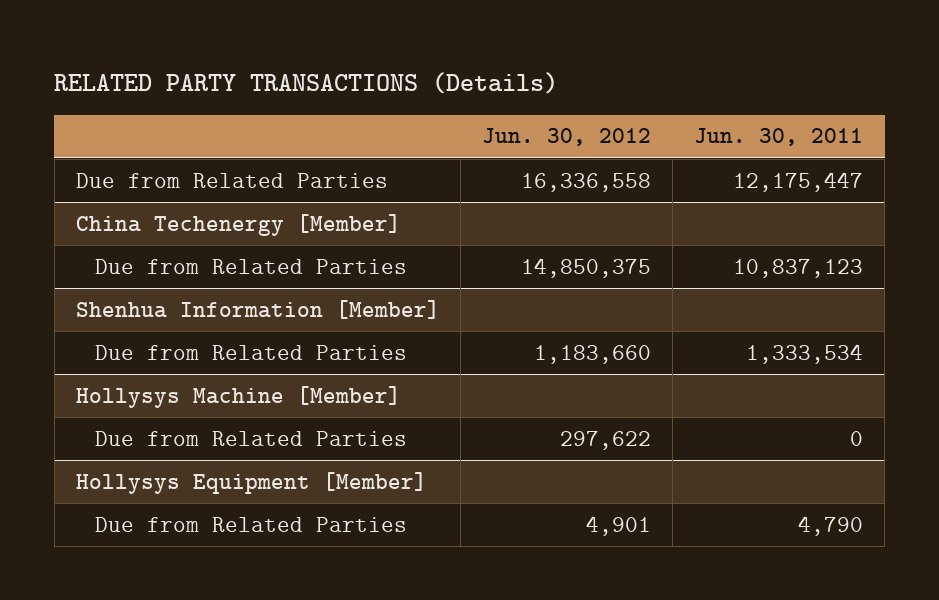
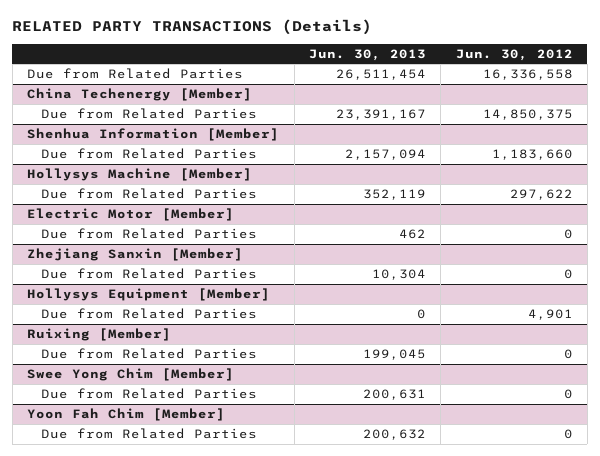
[694,128,864,147] Jun. 30, 2011 -> none
none -> [308,48,426,61] Jun. 30, 2013
none -> [27,208,235,222] Electric Motor [Member]
none -> [40,228,257,240] Due from Related Parties
none -> [27,248,244,262] Zhejiang Sanxin [Member]
none -> [40,268,257,280] Due from Related Parties
none -> [27,328,172,342] Ruixing [Member]
none -> [40,348,257,360] Due from Related Parties
none -> [27,368,235,382] Swee Yong Chim [Member]
none -> [40,388,257,400] Due from Related Parties
none -> [27,408,226,422] Yoon Fah Chim [Member]
none -> [40,428,257,440] Due from Related Parties

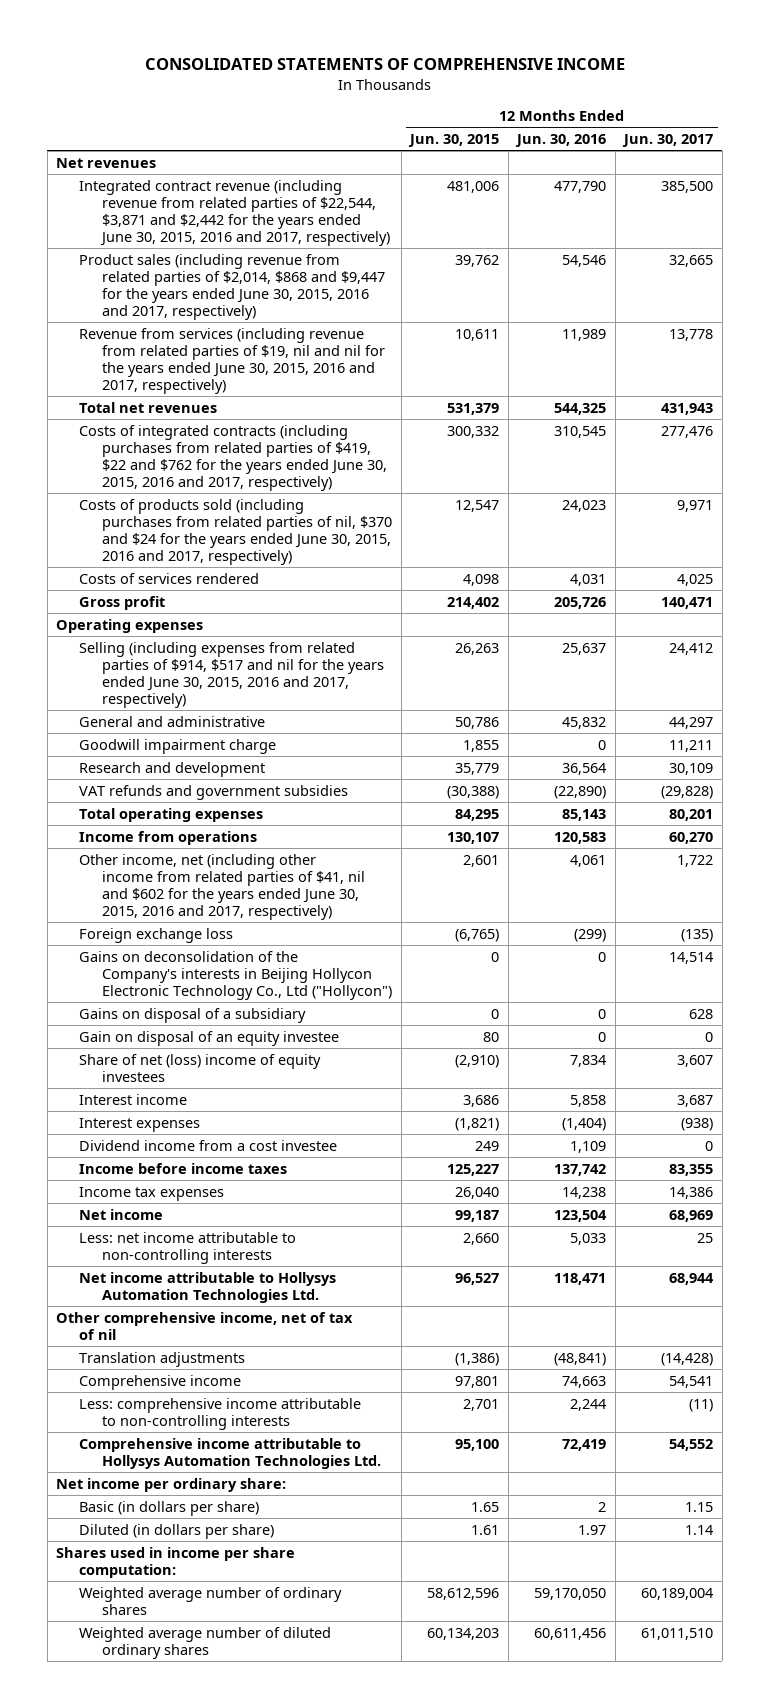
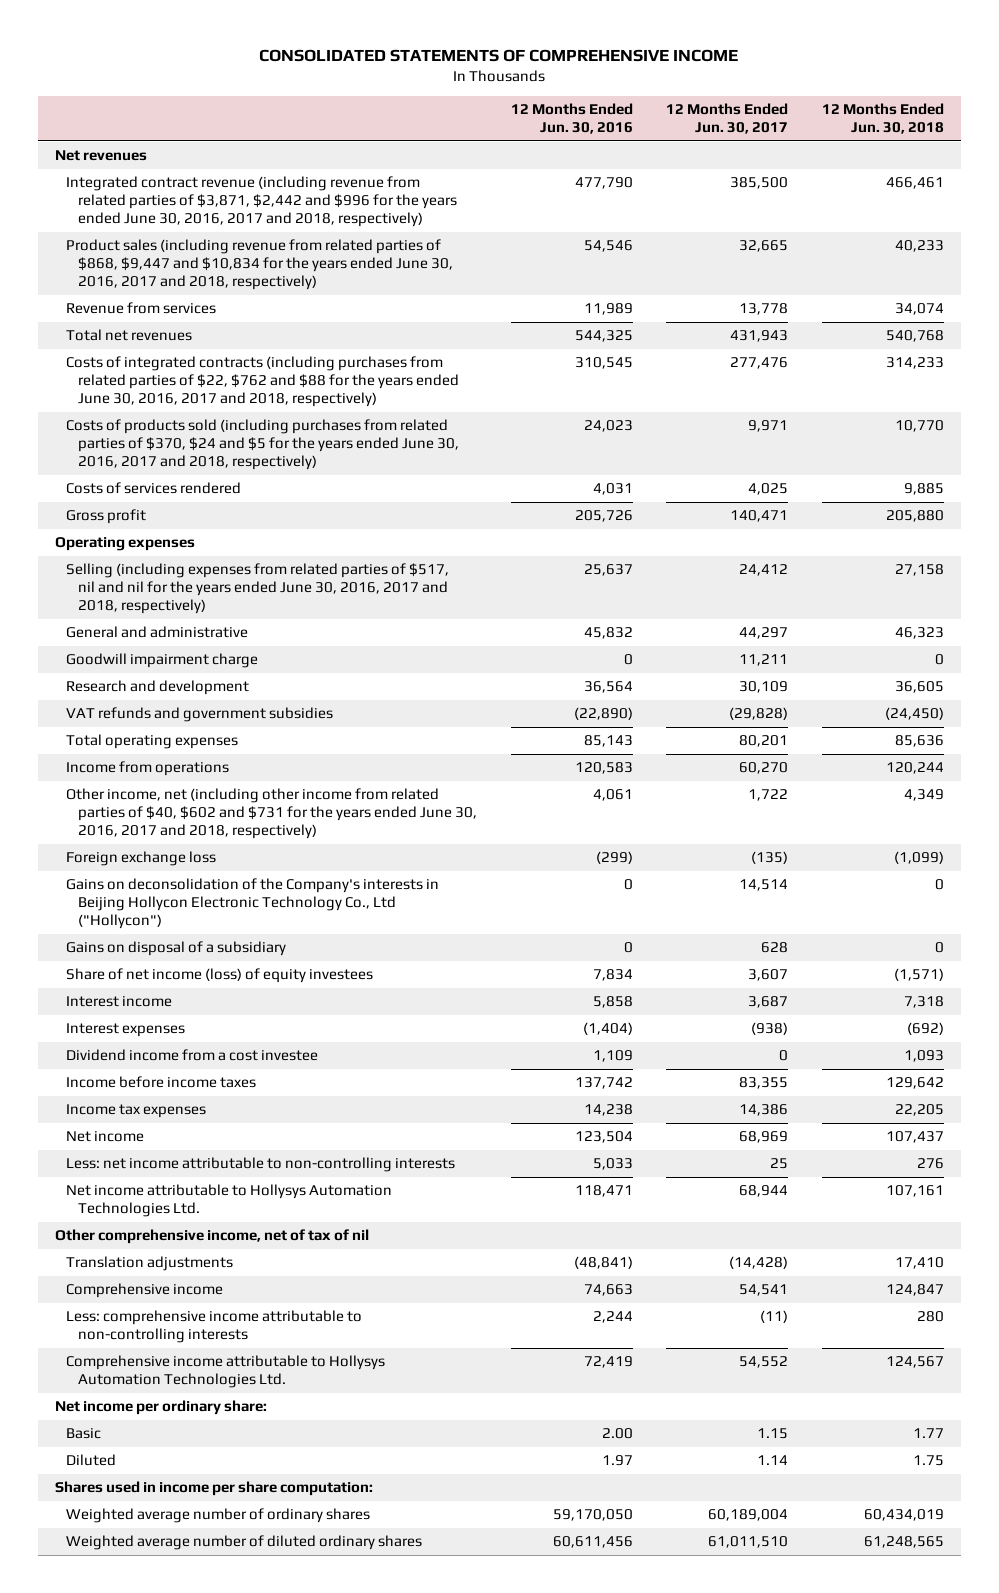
[408,133,500,147] Jun. 30, 2015 -> none
none -> [822,103,945,135] 12 Months Ended Jun. 30, 2018
[79,179,391,246] Integrated contract revenue (including revenue from related parties of $22,544, $3,871 and $2,442 for the years ended June 30, 2015, 2016 and 2017, respectively) -> [66,176,457,228] Integrated contract revenue (including revenue from related parties of $3,871, $2,442 and $996 for the years ended June 30, 2016, 2017 and 2018, respectively)
[79,253,386,320] Product sales (including revenue from related parties of $2,014, $868 and $9,447 for the years ended June 30, 2015, 2016 and 2017, respectively) -> [66,239,453,291] Product sales (including revenue from related parties of $868, $9,447 and $10,834 for the years ended June 30, 2016, 2017 and 2018, respectively)
[79,327,386,394] Revenue from services (including revenue from related parties of $19, nil and nil for the years ended June 30, 2015, 2016 and 2017, respectively) -> [66,302,217,315] Revenue from services
[79,424,388,491] Costs of integrated contracts (including purchases from related parties of $419, $22 and $762 for the years ended June 30, 2015, 2016 and 2017, respectively) -> [66,356,459,408] Costs of integrated contracts (including purchases from related parties of $22, $762 and $88 for the years ended June 30, 2016, 2017 and 2018, respectively)
[79,498,393,565] Costs of products sold (including purchases from related parties of nil, $370 and $24 for the years ended June 30, 2015, 2016 and 2017, respectively) -> [66,419,459,471] Costs of products sold (including purchases from related parties of $370, $24 and $5 for the years ended June 30, 2016, 2017 and 2018, respectively)
[79,641,385,708] Selling (including expenses from related parties of $914, $517 and nil for the years ended June 30, 2015, 2016 and 2017, respectively) -> [66,563,450,615] Selling (including expenses from related parties of $517, nil and nil for the years ended June 30, 2016, 2017 and 2018, respectively)
[79,853,366,920] Other income, net (including other income from related parties of $41, nil and $602 for the years ended June 30, 2015, 2016 and 2017, respectively) -> [66,788,477,840] Other income, net (including other income from related parties of $40, $602 and $731 for the years ended June 30, 2016, 2017 and 2018, respectively)
[79,1030,340,1046] Gain on disposal of an equity investee -> none
[79,1053,322,1082] Share of net (loss) income of equity investees -> [66,968,374,984] Share of net income (loss) of equity investees
[79,1500,260,1516] Basic (in dollars per share) -> [66,1428,102,1440] Basic
[598,1501,607,1512] 2 -> [601,1428,633,1440] 2.00
[79,1523,275,1539] Diluted (in dollars per share) -> [66,1454,117,1467] Diluted

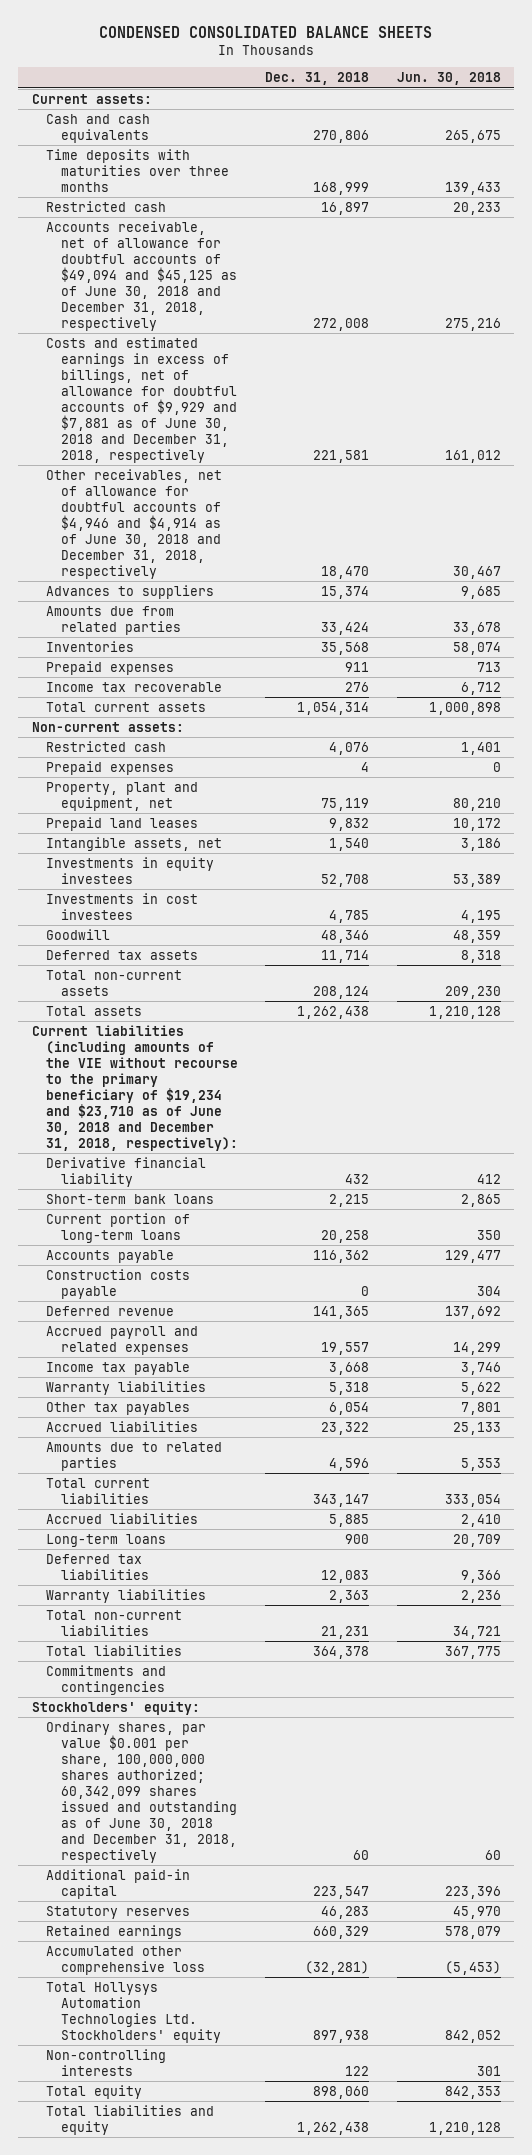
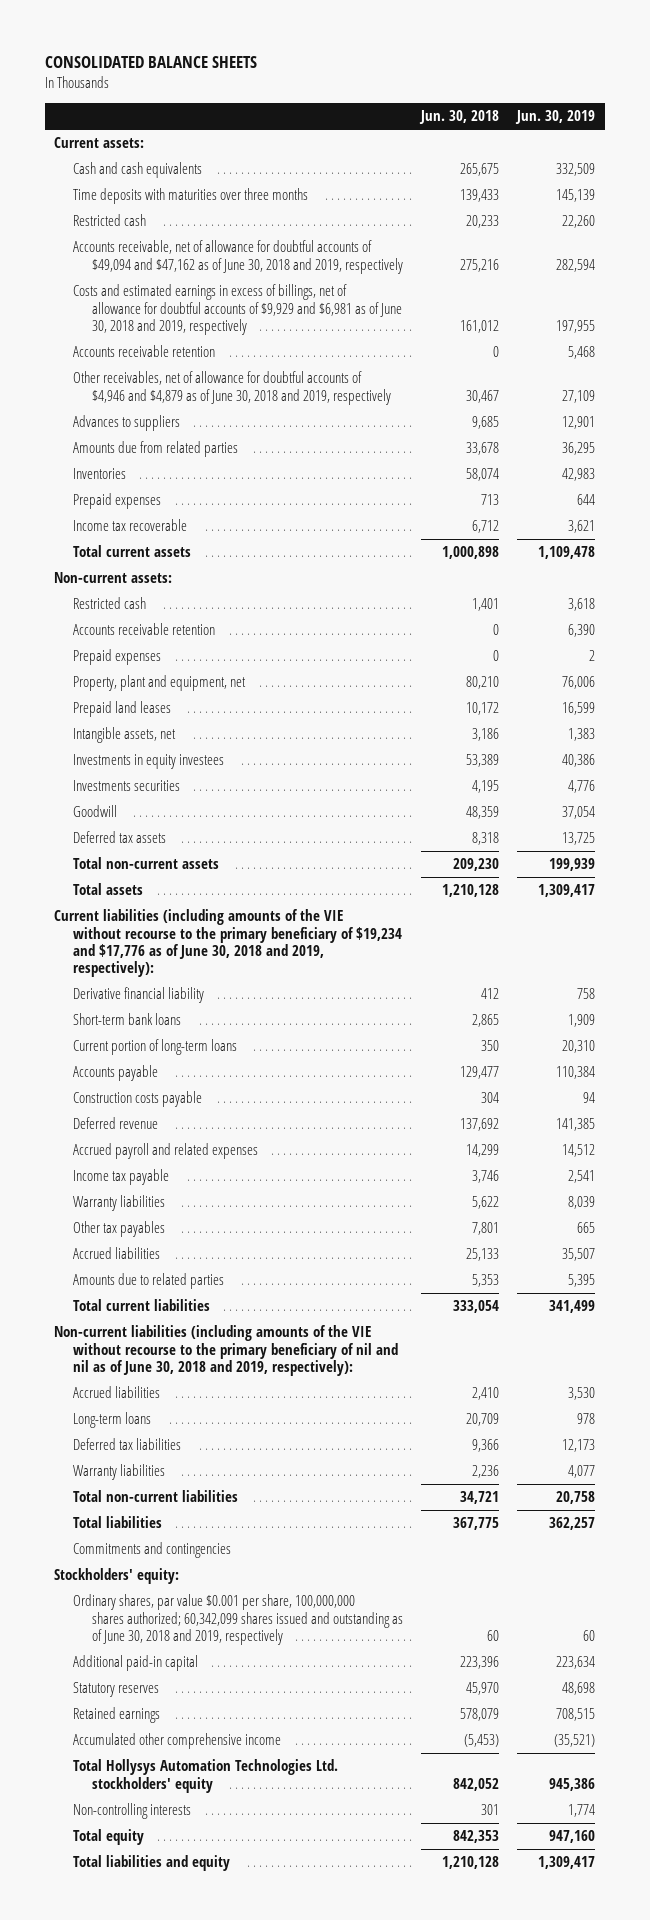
[99,25,433,38] CONDENSED CONSOLIDATED BALANCE SHEETS -> [45,56,258,69] CONSOLIDATED BALANCE SHEETS
[265,72,370,86] Dec. 31, 2018 -> none
none -> [515,110,596,125] Jun. 30, 2019
[46,220,237,331] Accounts receivable, net of allowance for doubtful accounts of $49,094 and $45,125 as of June 30, 2018 and December 31, 2018, respectively -> [73,240,403,274] Accounts receivable, net of allowance for doubtful accounts of $49,094 and $47,162 as of June 30, 2018 and 2019, respectively
[46,336,237,463] Costs and estimated earnings in excess of billings, net of allowance for doubtful accounts of $9,929 and $7,881 as of June 30, 2018 and December 31, 2018, respectively -> [73,284,402,335] Costs and estimated earnings in excess of billings, net of allowance for doubtful accounts of $9,929 and $6,981 as of June 30, 2018 and 2019, respectively
none -> [73,345,216,358] Accounts receivable retention
[46,468,223,579] Other receivables, net of allowance for doubtful accounts of $4,946 and $4,914 as of June 30, 2018 and December 31, 2018, respectively -> [73,371,391,405] Other receivables, net of allowance for doubtful accounts of $4,946 and $4,879 as of June 30, 2018 and 2019, respectively
none -> [73,623,216,636] Accounts receivable retention
[46,892,199,920] Investments in cost investees -> [73,780,181,792] Investments securities
[31,1024,239,1151] Current liabilities (including amounts of the VIE without recourse to the primary beneficiary of $19,234 and $23,710 as of June 30, 2018 and December 31, 2018, respectively): -> [54,909,403,978] Current liabilities (including amounts of the VIE without recourse to the primary beneficiary of $19,234 and $17,776 as of June 30, 2018 and 2019, respectively):
none -> [54,1325,399,1376] Non-current liabilities (including amounts of the VIE without recourse to the primary beneficiary of nil and nil as of June 30, 2018 and 2019, respectively):
[46,1720,237,1863] Ordinary shares, par value $0.001 per share, 100,000,000 shares authorized; 60,342,099 shares issued and outstanding as of June 30, 2018 and December 31, 2018, respectively -> [73,1594,403,1645] Ordinary shares, par value $0.001 per share, 100,000,000 shares authorized; 60,342,099 shares issued and outstanding as of June 30, 2018 and 2019, respectively
[46,1945,205,1975] Accumulated other comprehensive loss -> [73,1733,282,1750] Accumulated other comprehensive income
[46,1981,221,2043] Total Hollysys Automation Technologies Ltd. Stockholders' equity -> [73,1759,339,1793] Total Hollysys Automation Technologies Ltd. stockholders' equity

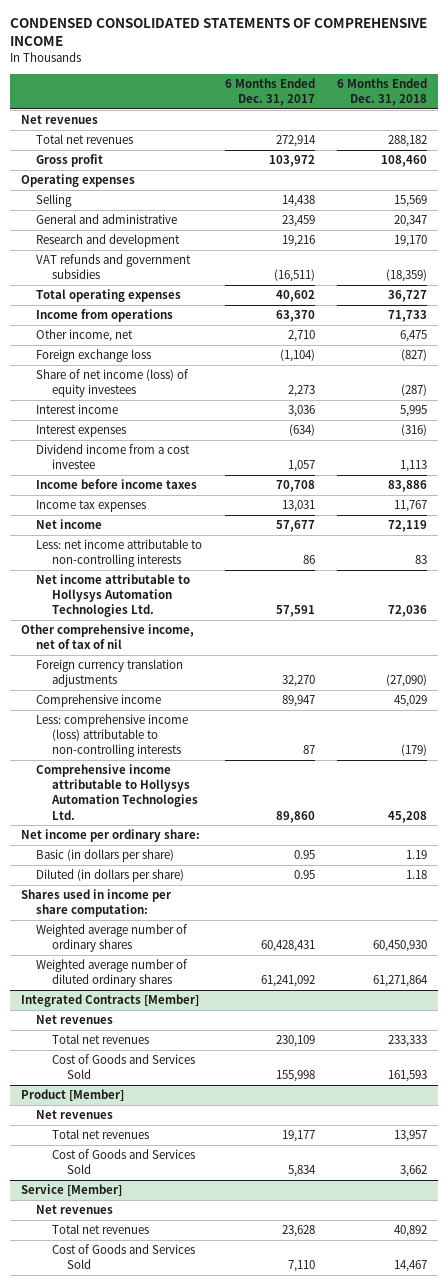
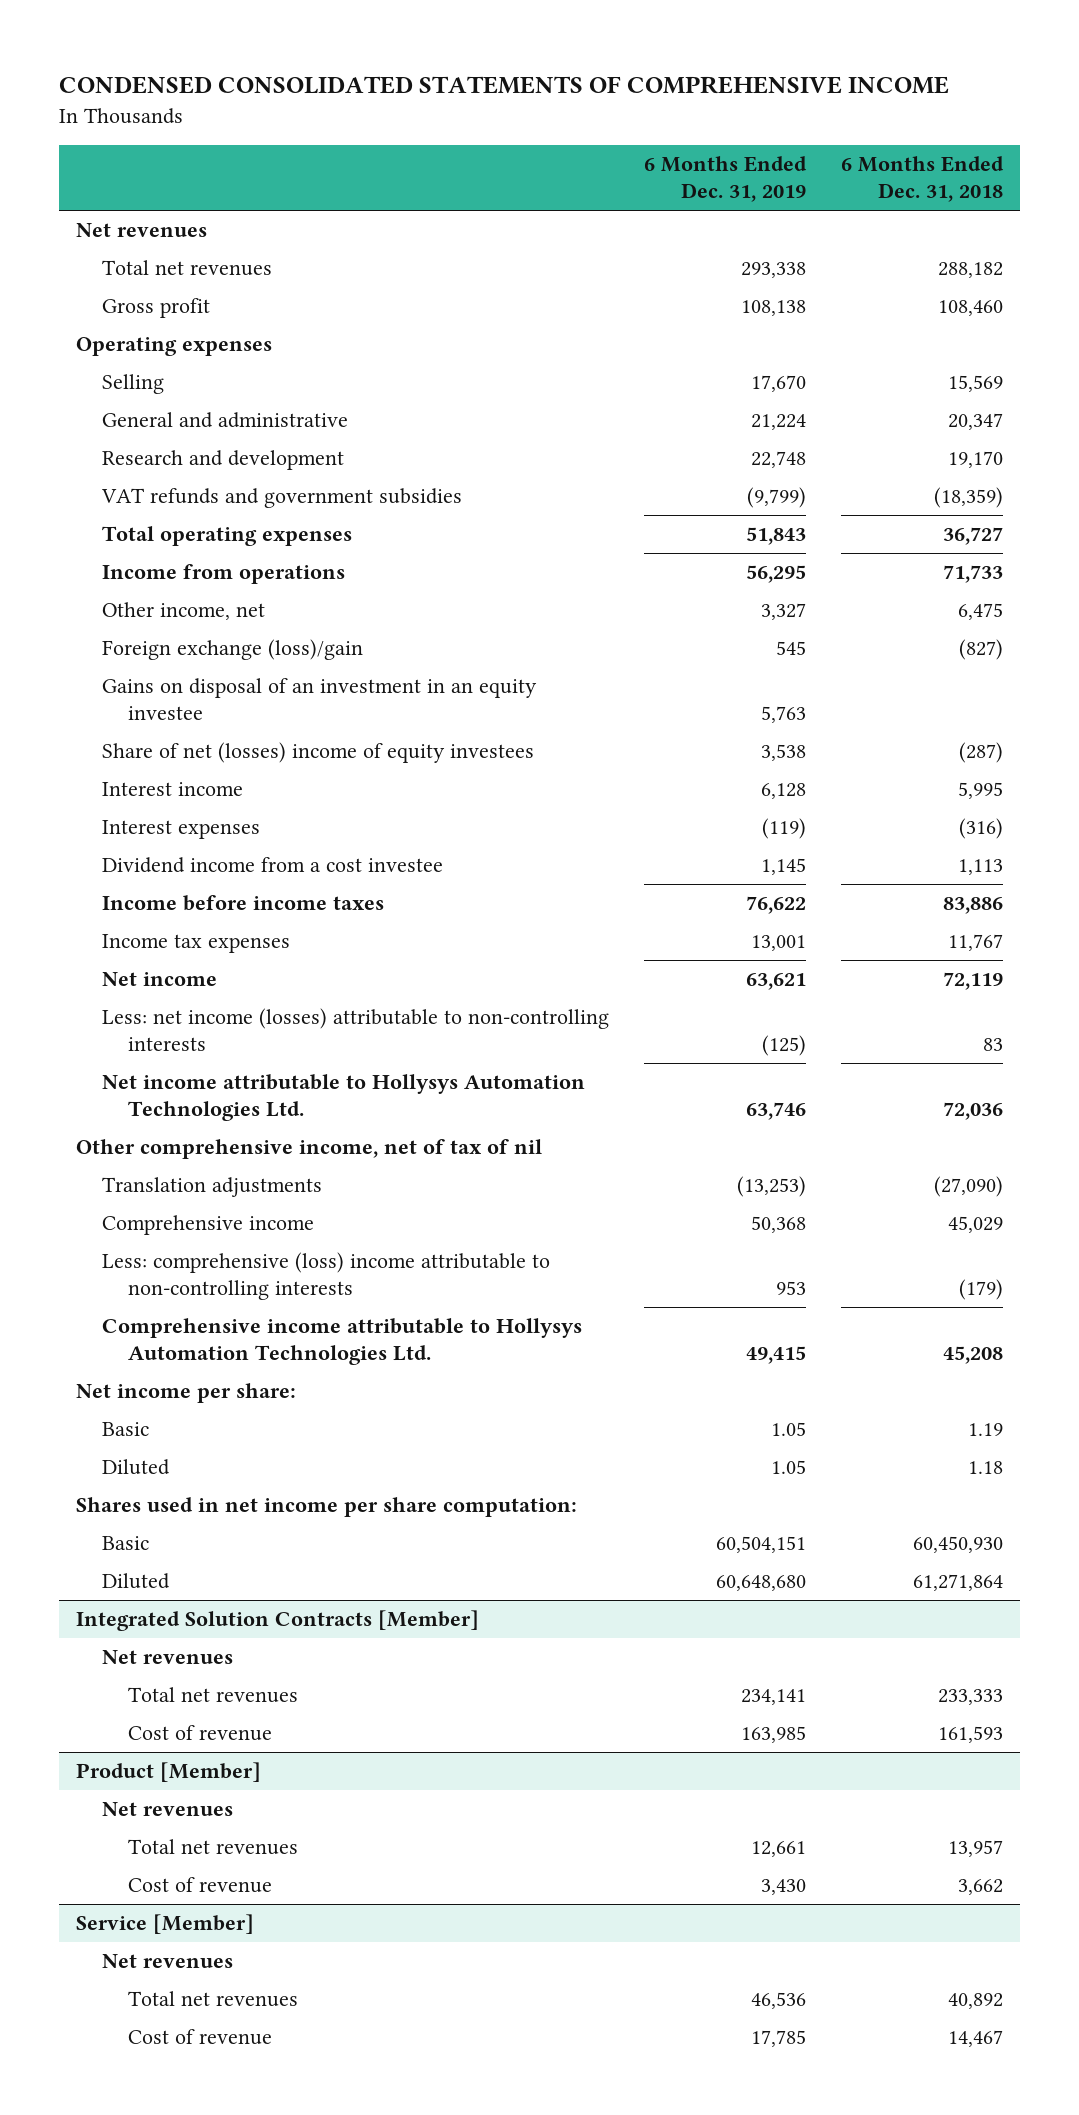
[224,77,315,106] 6 Months Ended Dec. 31, 2017 -> none
none -> [643,156,807,203] 6 Months Ended Dec. 31, 2019
[36,349,152,363] Foreign exchange loss -> [102,639,364,661] Foreign exchange (loss)/gain
none -> [102,678,538,721] Gains on disposal of an investment in an equity investee
[36,369,190,398] Share of net income (loss) of equity investees -> [102,742,535,764] Share of net (losses) income of equity investees
[36,539,203,568] Less: net income attributable to non-controlling interests -> [102,1008,610,1052] Less: net income (losses) attributable to non-controlling interests
[36,659,184,688] Foreign currency translation adjustments -> [102,1177,323,1198] Translation adjustments
[36,714,189,758] Less: comprehensive income (loss) attributable to non-controlling interests -> [102,1252,551,1301] Less: comprehensive (loss) income attributable to non-controlling interests
[21,829,201,843] Net income per ordinary share: -> [76,1383,297,1404] Net income per share:
[36,849,175,863] Basic (in dollars per share) -> [102,1422,150,1437] Basic
[36,869,185,883] Diluted (in dollars per share) -> [102,1459,171,1476] Diluted
[21,889,173,918] Shares used in income per share computation: -> [76,1497,578,1518] Shares used in net income per share computation:
[36,924,189,953] Weighted average number of ordinary shares -> [102,1536,150,1551] Basic
[36,959,189,988] Weighted average number of diluted ordinary shares -> [102,1573,171,1590] Diluted
[21,994,200,1008] Integrated Contracts [Member] -> [76,1610,480,1632] Integrated Solution Contracts [Member]
[51,1054,195,1080] Cost of Goods and Services Sold -> [128,1725,273,1742] Cost of revenue
[51,1149,195,1175] Cost of Goods and Services Sold -> [128,1877,273,1894] Cost of revenue
[51,1244,195,1270] Cost of Goods and Services Sold -> [128,2029,273,2046] Cost of revenue

